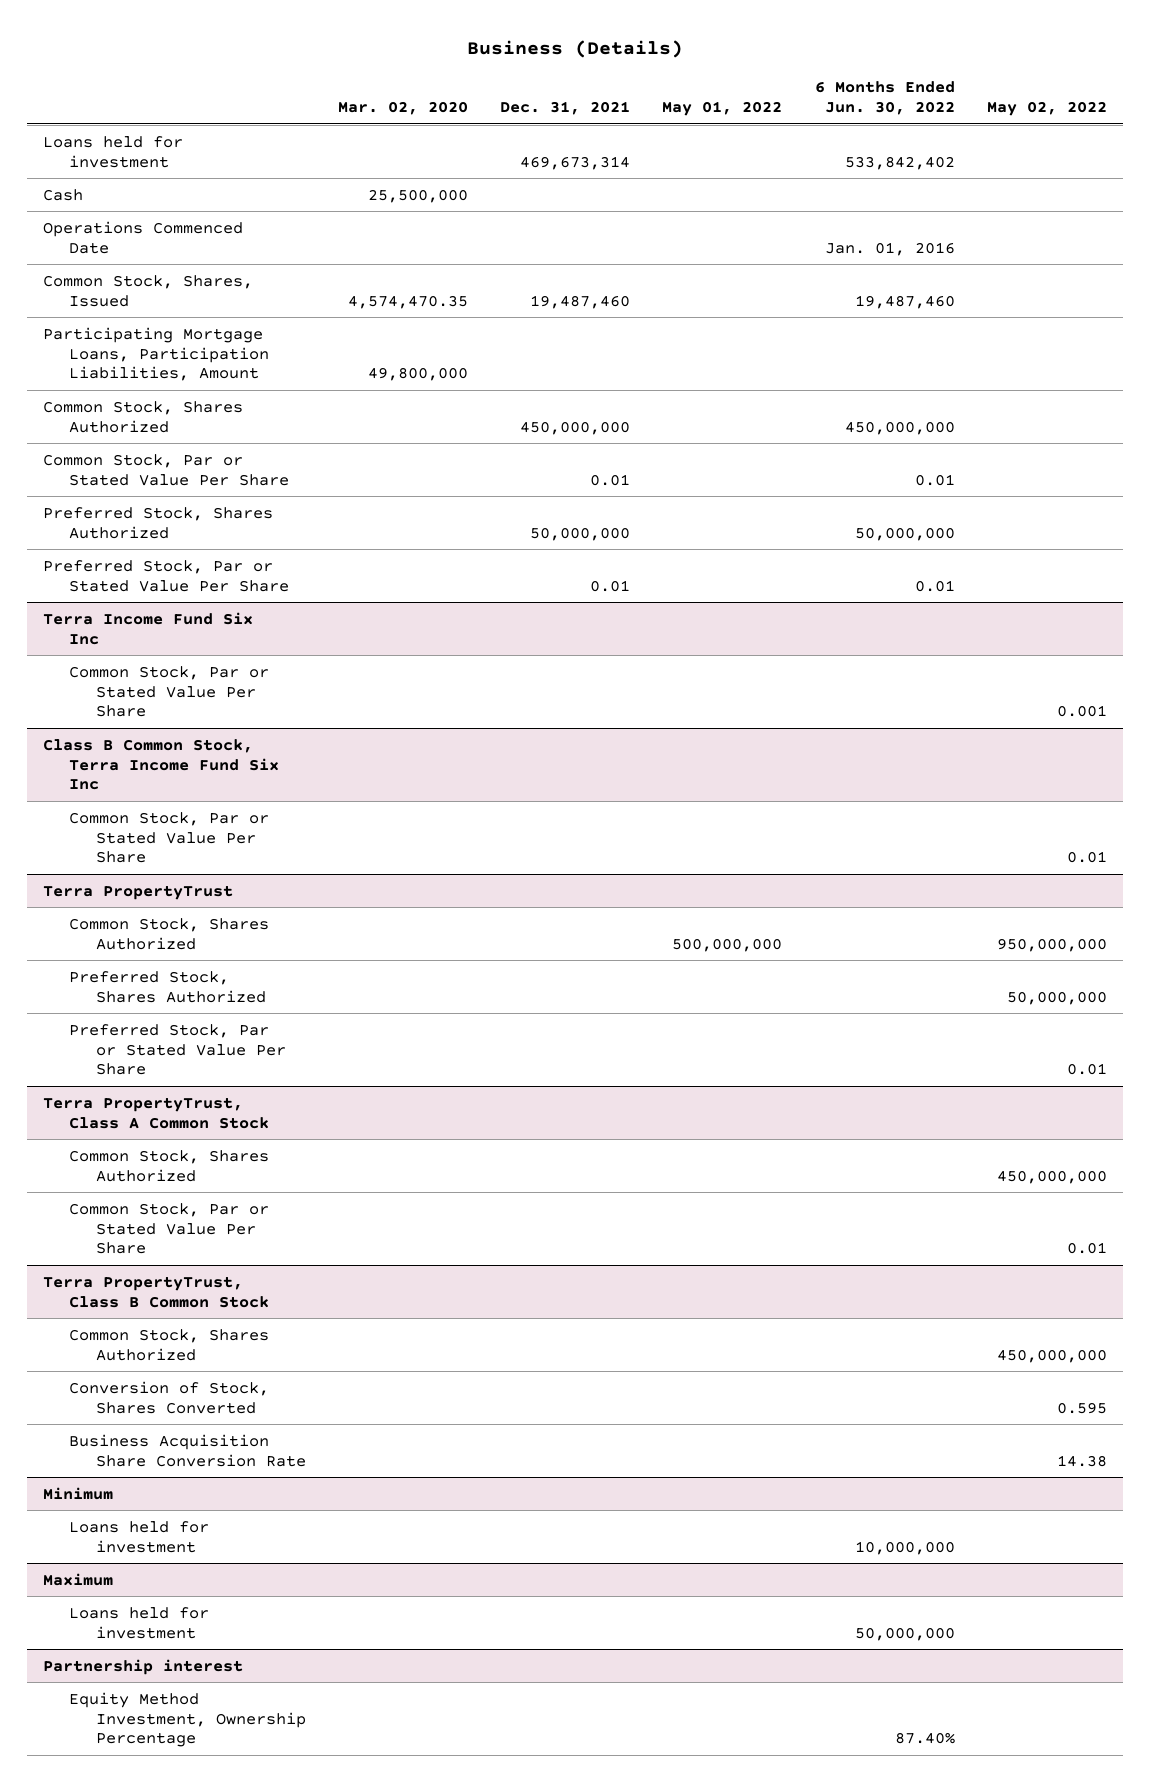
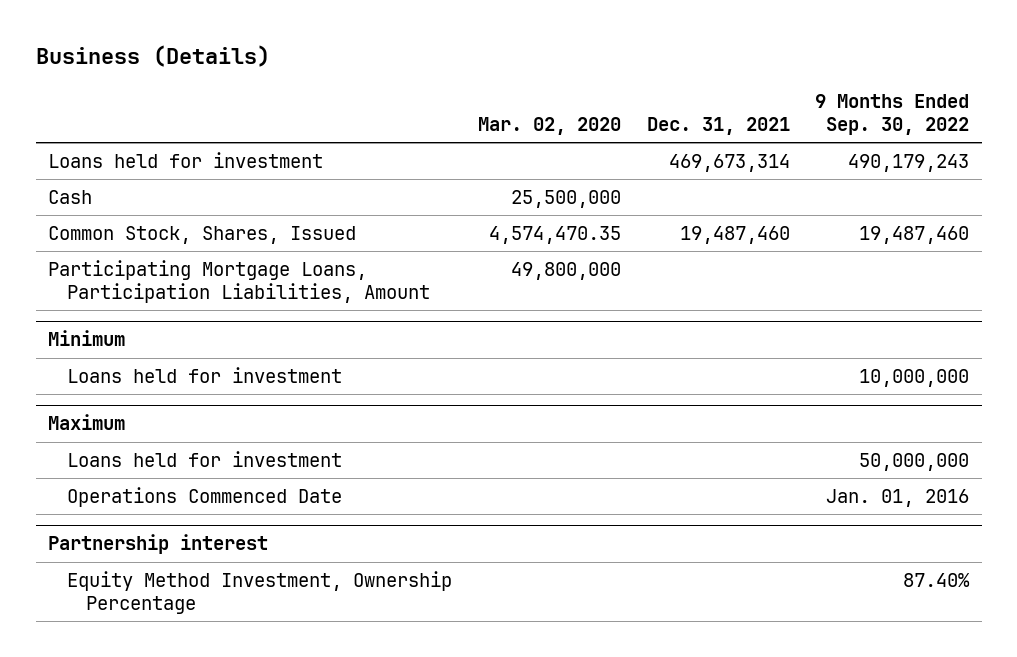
[662,101,783,117] May 01, 2022 -> none
[814,81,955,116] 6 Months Ended Jun. 30, 2022 -> none
[986,101,1107,117] May 02, 2022 -> none
none -> [815,93,970,135] 9 Months Ended Sep. 30, 2022
[42,220,243,254] Operations Commenced Date -> none
[42,400,243,433] Common Stock, Shares Authorized -> none
[42,453,290,486] Common Stock, Par or Stated Value Per Share -> none
[42,506,273,539] Preferred Stock, Shares Authorized -> none
[42,559,290,592] Preferred Stock, Par or Stated Value Per Share -> none
[42,611,253,645] Terra Income Fund Six Inc -> none
[69,665,270,718] Common Stock, Par or Stated Value Per Share -> none
[42,738,280,791] Class B Common Stock, Terra Income Fund Six Inc -> none
[69,811,270,864] Common Stock, Par or Stated Value Per Share -> none
[42,884,233,900] Terra PropertyTrust -> none
[69,917,270,950] Common Stock, Shares Authorized -> none
[69,970,266,1003] Preferred Stock, Shares Authorized -> none
[69,1023,286,1076] Preferred Stock, Par or Stated Value Per Share -> none
[42,1096,270,1129] Terra PropertyTrust, Class A Common Stock -> none
[69,1149,270,1182] Common Stock, Shares Authorized -> none
[69,1202,270,1255] Common Stock, Par or Stated Value Per Share -> none
[42,1275,270,1308] Terra PropertyTrust, Class B Common Stock -> none
[69,1328,270,1361] Common Stock, Shares Authorized -> none
[69,1380,270,1414] Conversion of Stock, Shares Converted -> none
[69,1433,306,1467] Business Acquisition Share Conversion Rate -> none
none -> [67,486,343,507] Operations Commenced Date

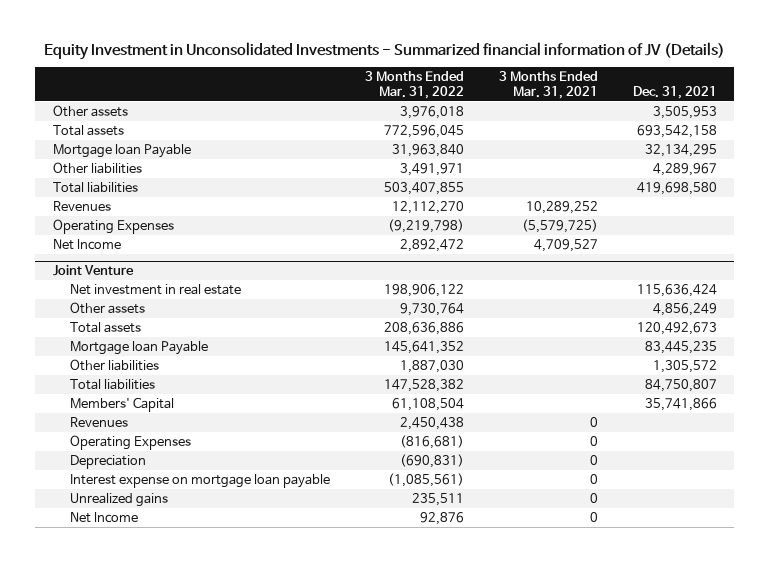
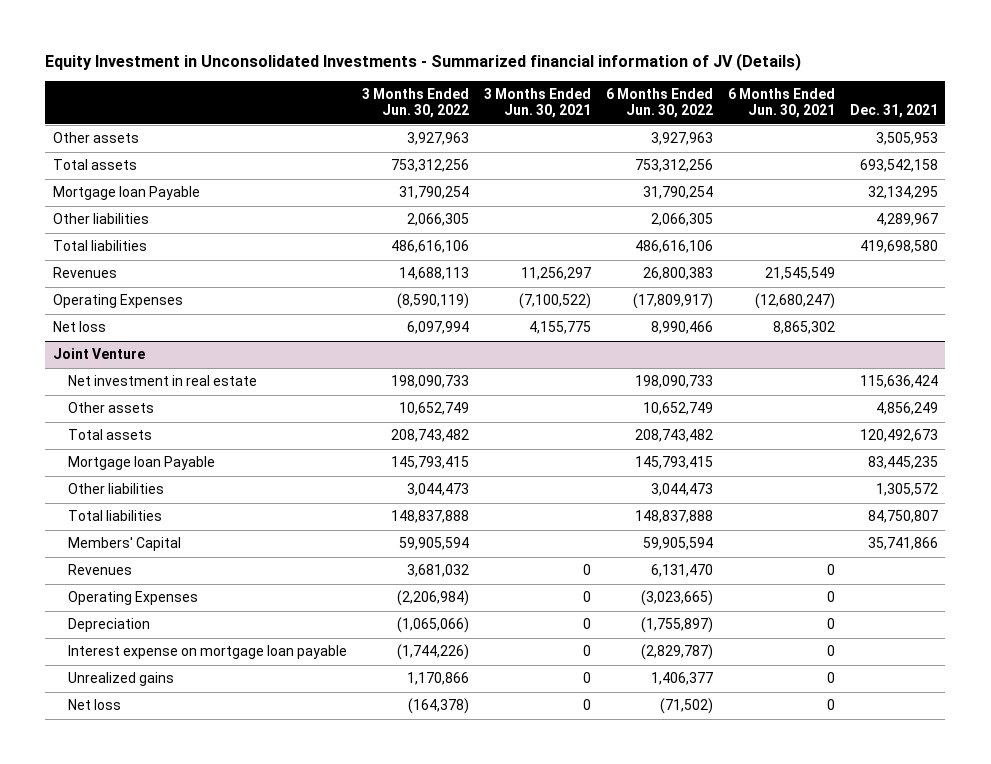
[364,71,464,99] 3 Months Ended Mar. 31, 2022 -> none
[498,71,598,99] 3 Months Ended Mar. 31, 2021 -> none
none -> [362,87,470,119] 3 Months Ended Jun. 30, 2022
none -> [484,87,592,119] 3 Months Ended Jun. 30, 2021
none -> [606,87,714,119] 6 Months Ended Jun. 30, 2022
none -> [727,87,835,119] 6 Months Ended Jun. 30, 2021
[52,238,121,250] Net lncome -> [52,321,106,333] Net loss
[69,511,138,523] Net lncome -> [68,699,122,711] Net loss

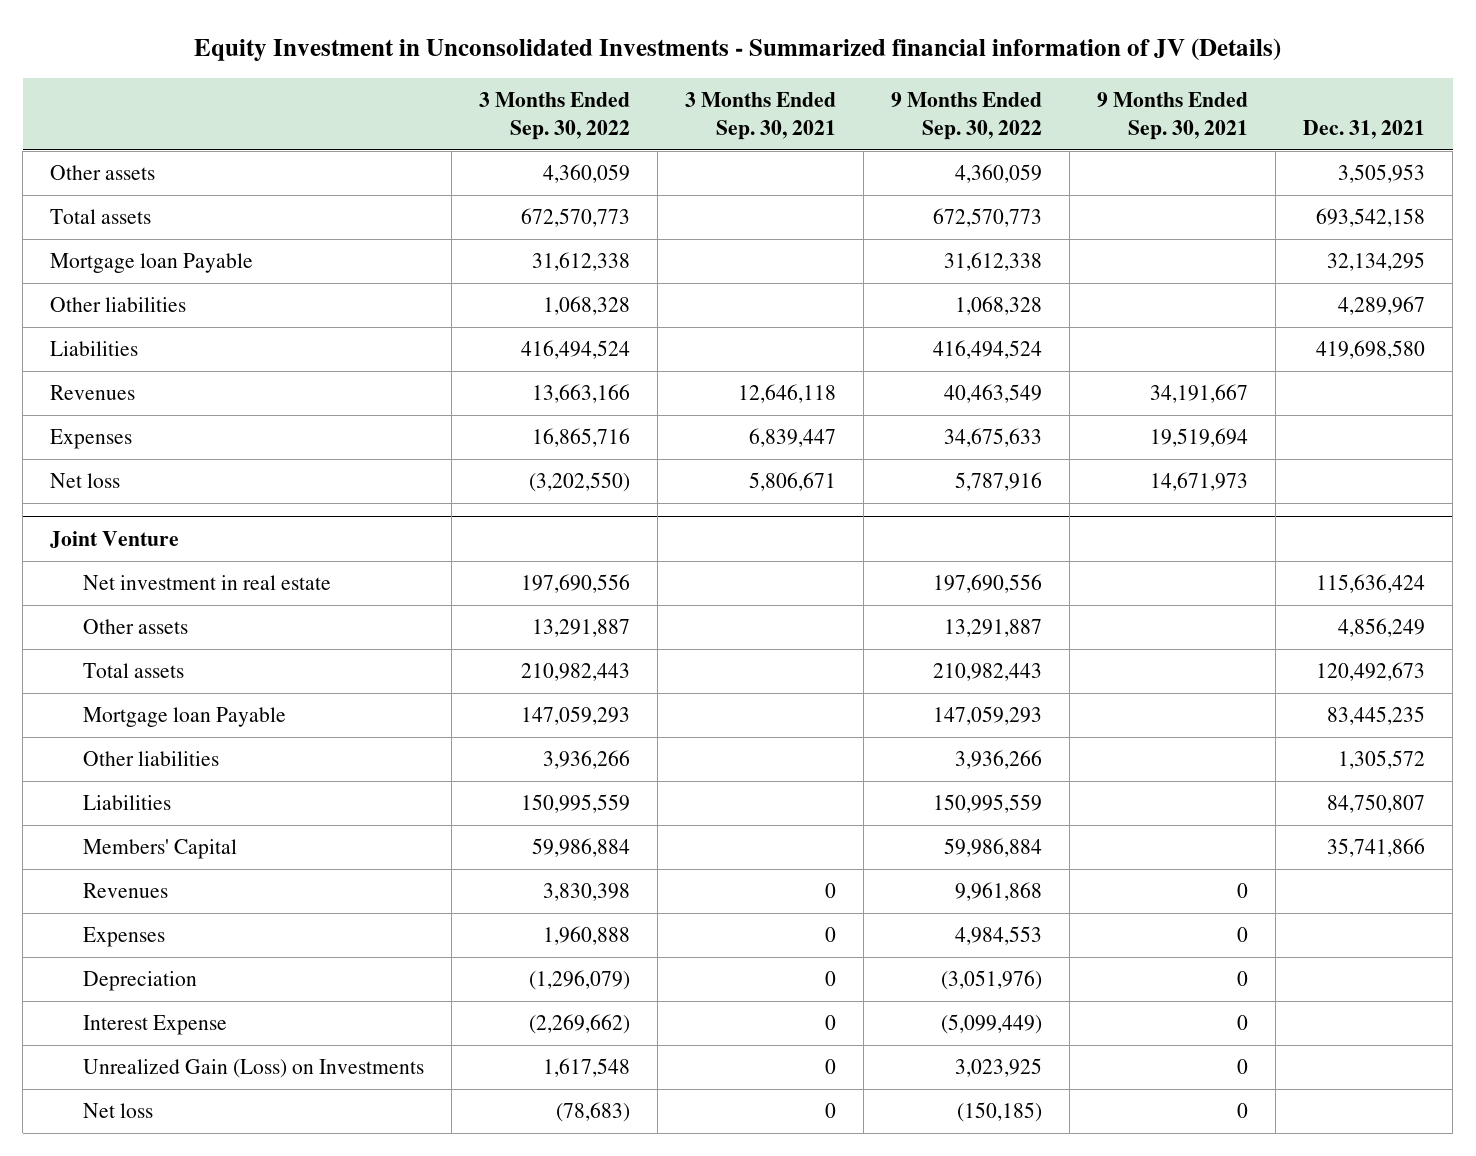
[362,87,470,119] 3 Months Ended Jun. 30, 2022 -> none
[484,87,592,119] 3 Months Ended Jun. 30, 2021 -> none
[606,87,714,119] 6 Months Ended Jun. 30, 2022 -> none
[727,87,835,119] 6 Months Ended Jun. 30, 2021 -> none
none -> [478,92,630,140] 3 Months Ended Sep. 30, 2022
none -> [685,92,837,140] 3 Months Ended Sep. 30, 2021
none -> [891,92,1043,140] 9 Months Ended Sep. 30, 2022
none -> [1097,92,1249,140] 9 Months Ended Sep. 30, 2021
[52,240,147,252] Total liabilities -> [50,341,139,357] Liabilities
[52,294,183,309] Operating Expenses -> [50,429,133,450] Expenses
[68,510,163,522] Total liabilities -> [82,795,171,811] Liabilities
[68,591,199,606] Operating Expenses -> [82,927,165,948] Expenses
[68,645,348,660] Interest expense on mortgage loan payable -> [82,1015,227,1036] Interest Expense
[68,672,175,687] Unrealized gains -> [82,1059,424,1079] Unrealized Gain (Loss) on Investments

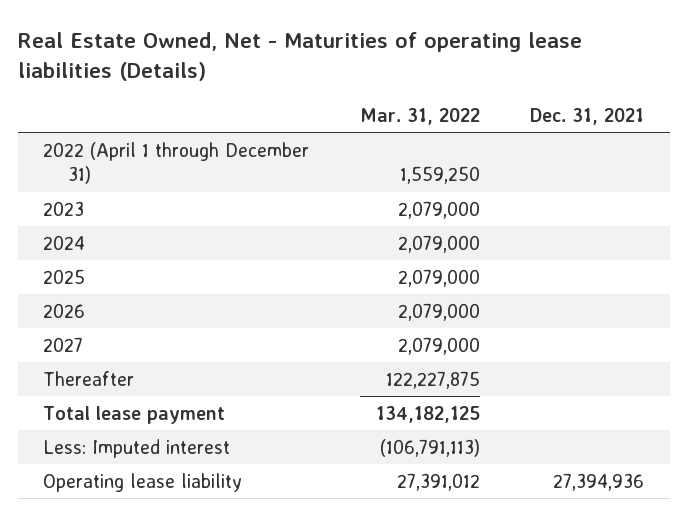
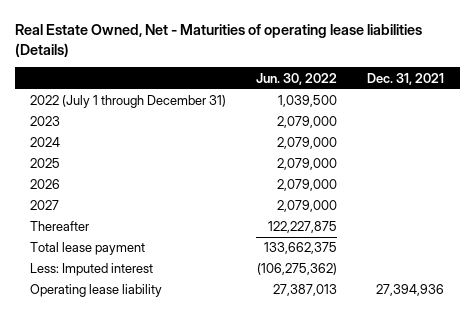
[359,107,480,125] Mar. 31, 2022 -> none
none -> [256,72,338,85] Jun. 30, 2022
[43,141,310,185] 2022 (April 1 through December 31) -> [29,95,226,109] 2022 (July 1 through December 31)

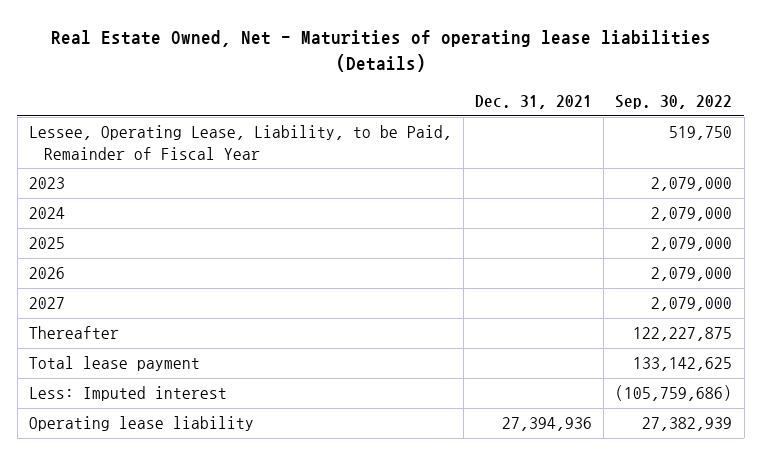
[256,72,338,85] Jun. 30, 2022 -> none
none -> [615,95,733,110] Sep. 30, 2022
[29,95,226,109] 2022 (July 1 through December 31) -> [29,125,453,160] Lessee, Operating Lease, Liability, to be Paid, Remainder of Fiscal Year

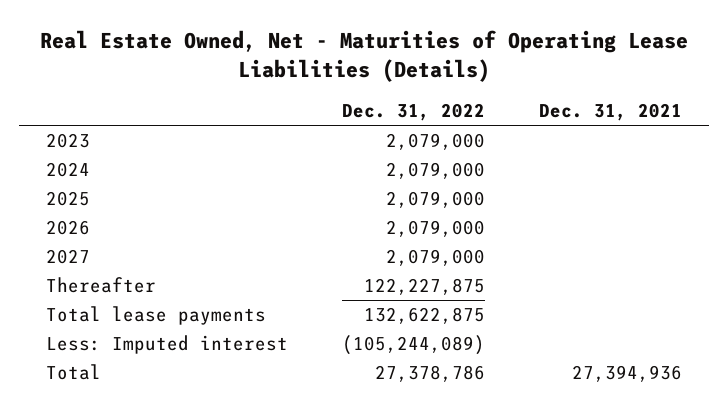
[50,30,711,73] Real Estate Owned, Net - Maturities of operating lease liabilities (Details) -> [39,29,688,82] Real Estate Owned, Net - Maturities of Operating Lease Liabilities (Details)
[615,95,733,110] Sep. 30, 2022 -> none
none -> [341,102,485,121] Dec. 31, 2022
[29,125,453,160] Lessee, Operating Lease, Liability, to be Paid, Remainder of Fiscal Year -> none
[29,356,201,372] Total lease payment -> [45,306,266,326] Total lease payments
[29,416,255,432] Operating lease liability -> [45,364,101,381] Total

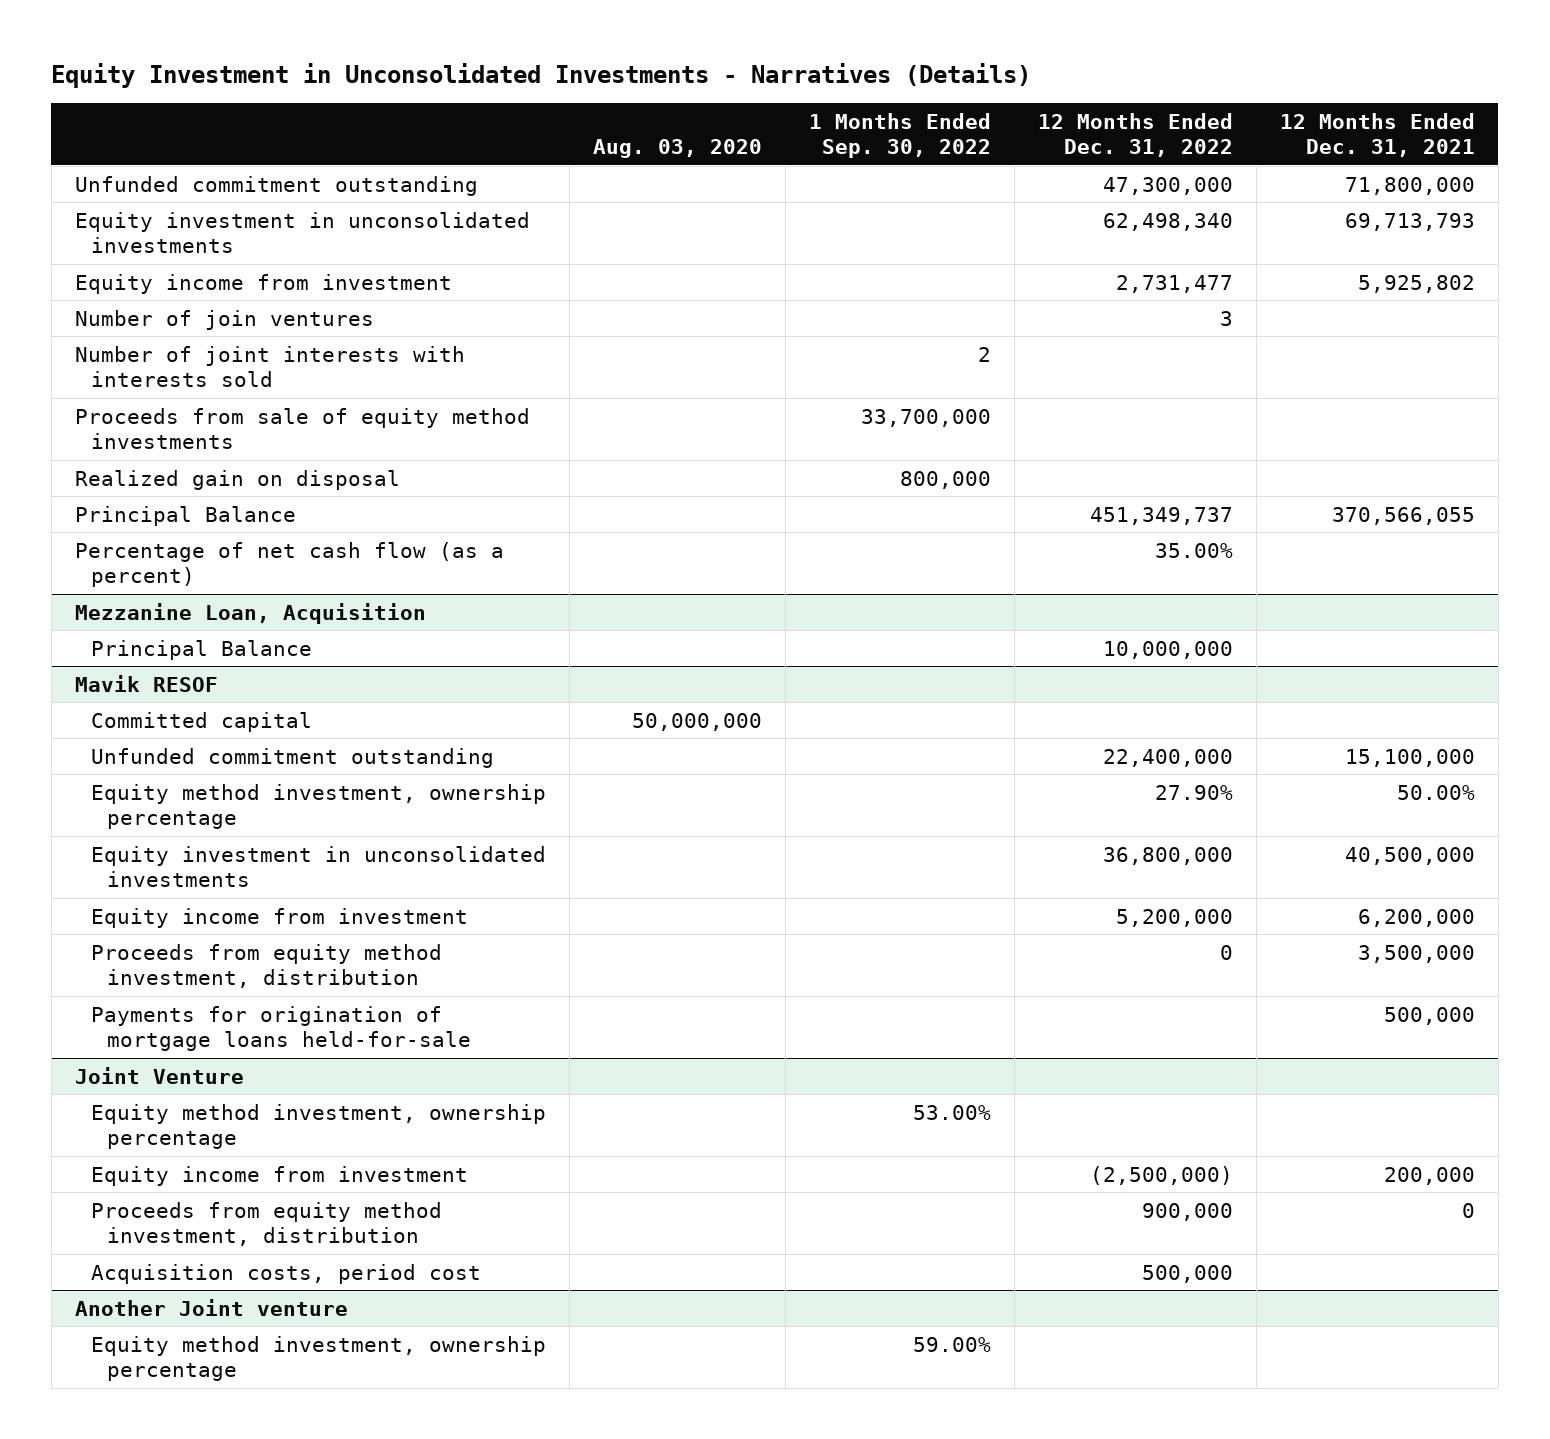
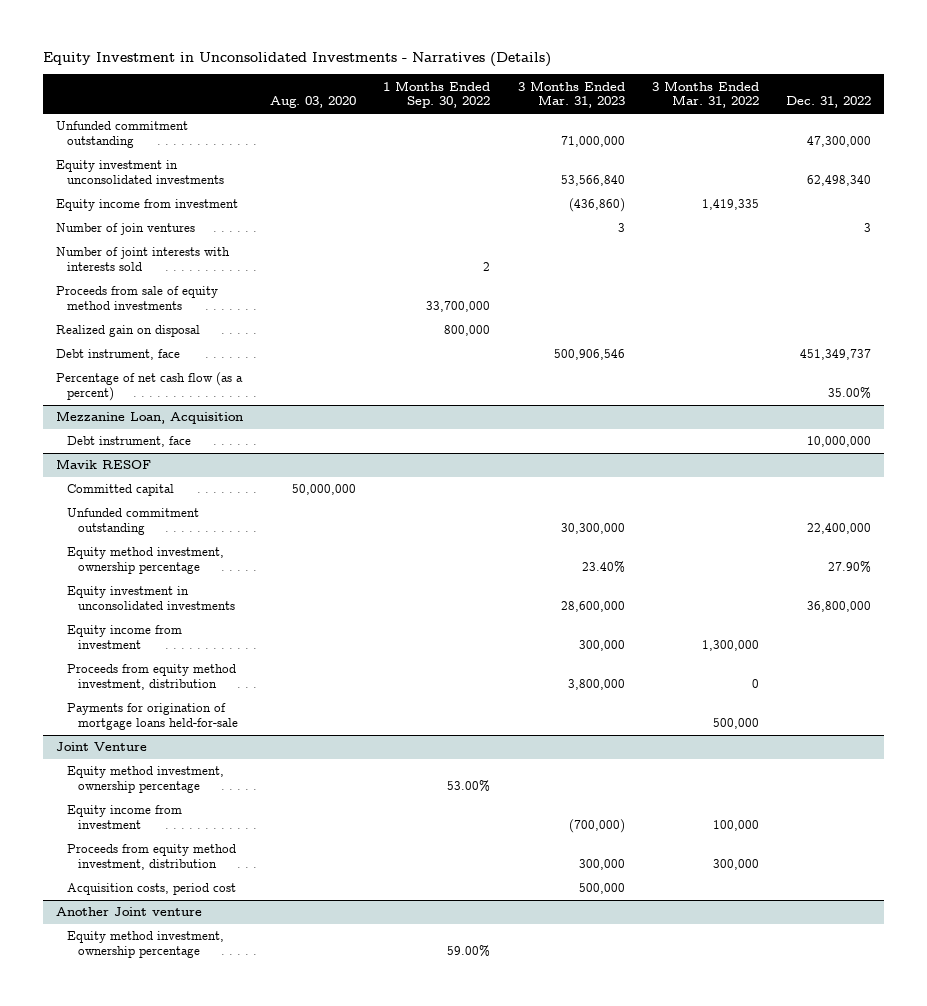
[1037,112,1233,157] 12 Months Ended Dec. 31, 2022 -> none
[1279,112,1475,157] 12 Months Ended Dec. 31, 2021 -> none
none -> [517,80,625,109] 3 Months Ended Mar. 31, 2023
none -> [651,80,759,109] 3 Months Ended Mar. 31, 2022
none -> [785,96,871,109] Dec. 31, 2022
[74,505,296,526] Principal Balance -> [56,349,181,361] Debt instrument, face
[90,639,312,660] Principal Balance -> [67,436,192,448] Debt instrument, face

